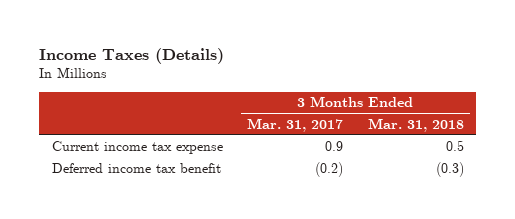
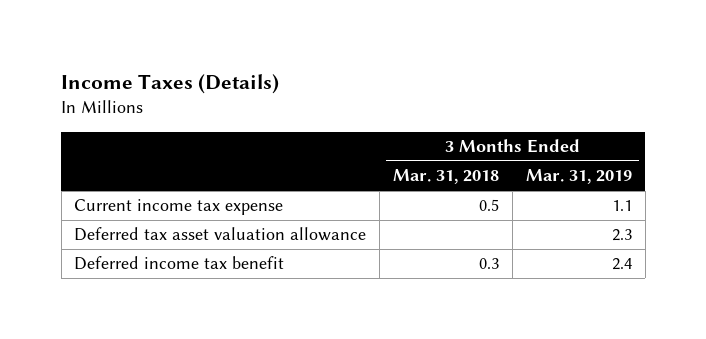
[247,117,344,132] Mar. 31, 2017 -> none
none -> [525,169,632,185] Mar. 31, 2019
none -> [74,227,367,242] Deferred tax asset valuation allowance
[435,162,464,178] (0.3) -> [479,258,500,270] 0.3

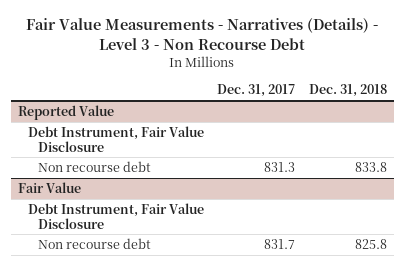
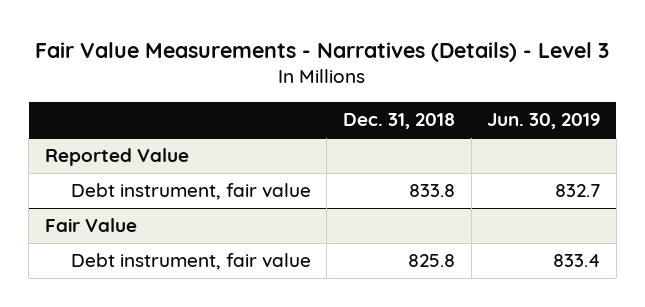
[26,18,379,50] Fair Value Measurements - Narratives (Details) - Level 3 - Non Recourse Debt -> [35,41,610,62] Fair Value Measurements - Narratives (Details) - Level 3
[217,84,296,98] Dec. 31, 2017 -> none
none -> [487,113,601,130] Jun. 30, 2019
[27,125,204,152] Debt Instrument, Fair Value Disclosure -> none
[37,160,151,172] Non recourse debt -> [70,183,311,201] Debt instrument, fair value
[27,202,204,229] Debt Instrument, Fair Value Disclosure -> none
[37,237,151,249] Non recourse debt -> [70,253,311,271] Debt instrument, fair value

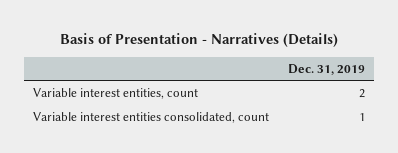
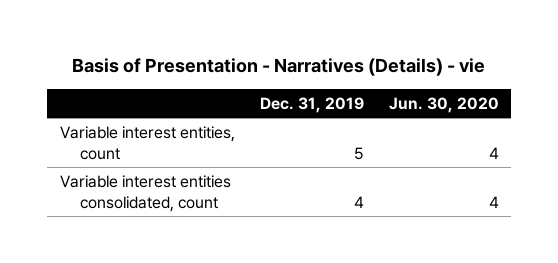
[59,32,338,47] Basis of Presentation - Narratives (Details) -> [72,58,486,77] Basis of Presentation - Narratives (Details) - vie
none -> [388,96,499,113] Jun. 30, 2020
[358,89,365,99] 2 -> [353,146,364,160] 5
[358,113,365,122] 1 -> [353,195,364,208] 4

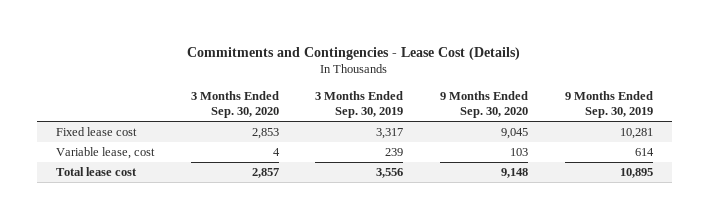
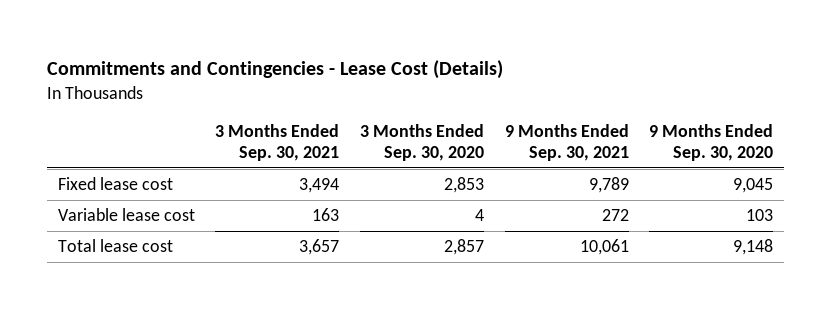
[315,90,404,118] 3 Months Ended Sep. 30, 2019 -> none
[565,90,654,118] 9 Months Ended Sep. 30, 2019 -> none
none -> [215,124,340,161] 3 Months Ended Sep. 30, 2021
none -> [504,124,629,161] 9 Months Ended Sep. 30, 2021
[55,147,155,160] Variable lease, cost -> [57,208,195,222] Variable lease cost

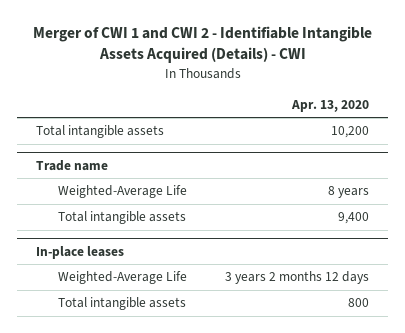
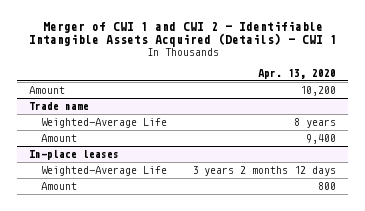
[32,26,372,64] Merger of CWI 1 and CWI 2 - Identifiable Intangible Assets Acquired (Details) - CWI -> [28,20,337,48] Merger of CWI 1 and CWI 2 - Identifiable Intangible Assets Acquired (Details) - CWI 1
[36,125,165,139] Total intangible assets -> [29,85,66,94] Amount
[57,211,186,225] Total intangible assets -> [41,133,78,142] Amount
[57,297,186,311] Total intangible assets -> [41,181,78,190] Amount

